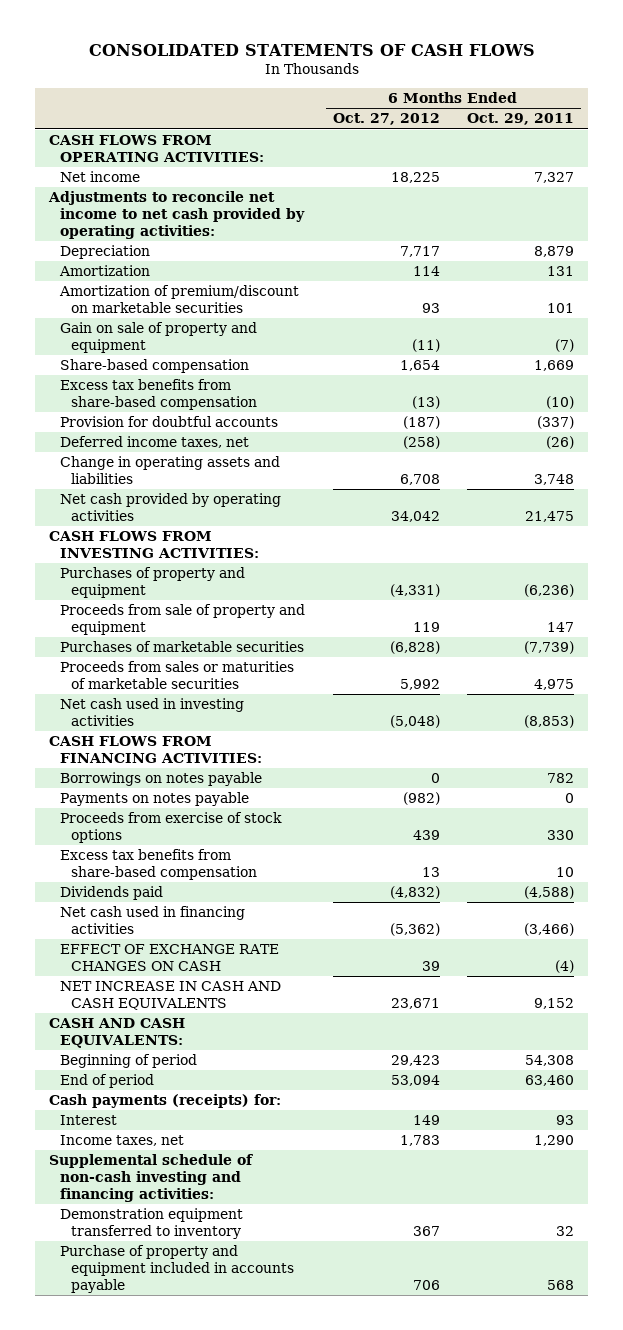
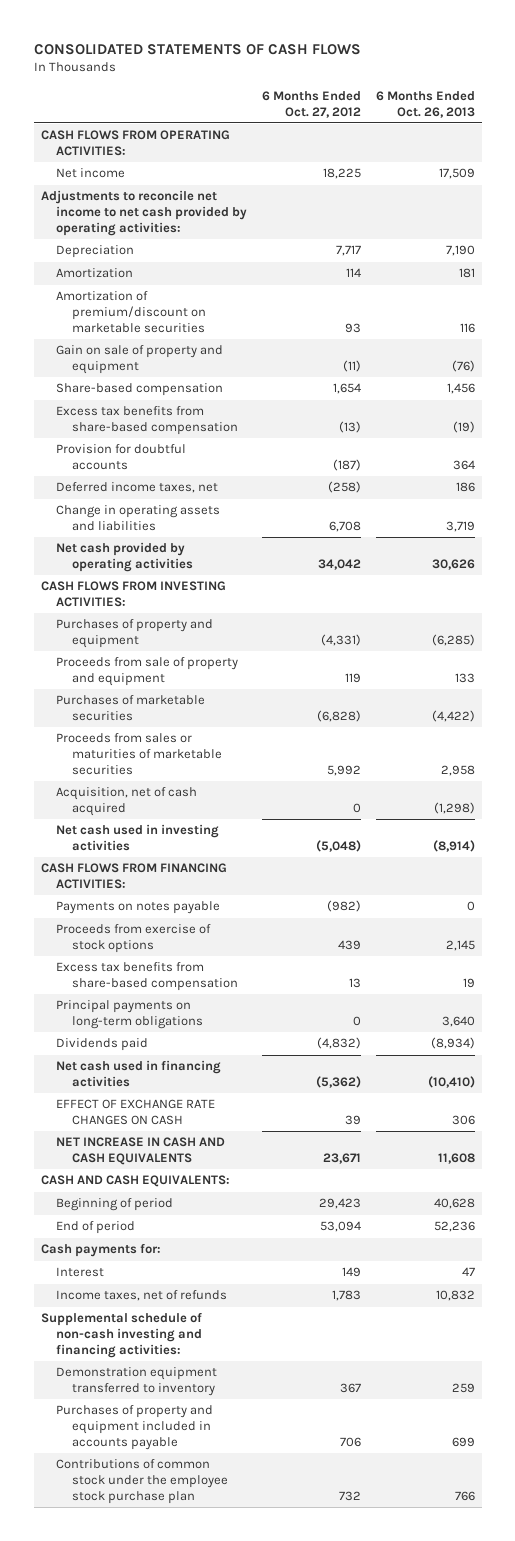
[467,113,575,126] Oct. 29, 2011 -> none
none -> [375,90,475,118] 6 Months Ended Oct. 26, 2013
none -> [56,787,198,817] Acquisition, net of cash acquired
[60,772,263,787] Borrowings on notes payable -> none
none -> [56,1000,203,1030] Principal payments on long-term obligations
[48,1094,281,1109] Cash payments (receipts) for: -> [40,1243,161,1258] Cash payments for:
[60,1135,185,1147] Income taxes, net -> [56,1290,228,1302] Income taxes, net of refunds
[60,1245,295,1293] Purchase of property and equipment included in accounts payable -> [56,1405,214,1450] Purchases of property and equipment included in accounts payable
none -> [56,1459,228,1504] Contributions of common stock under the employee stock purchase plan

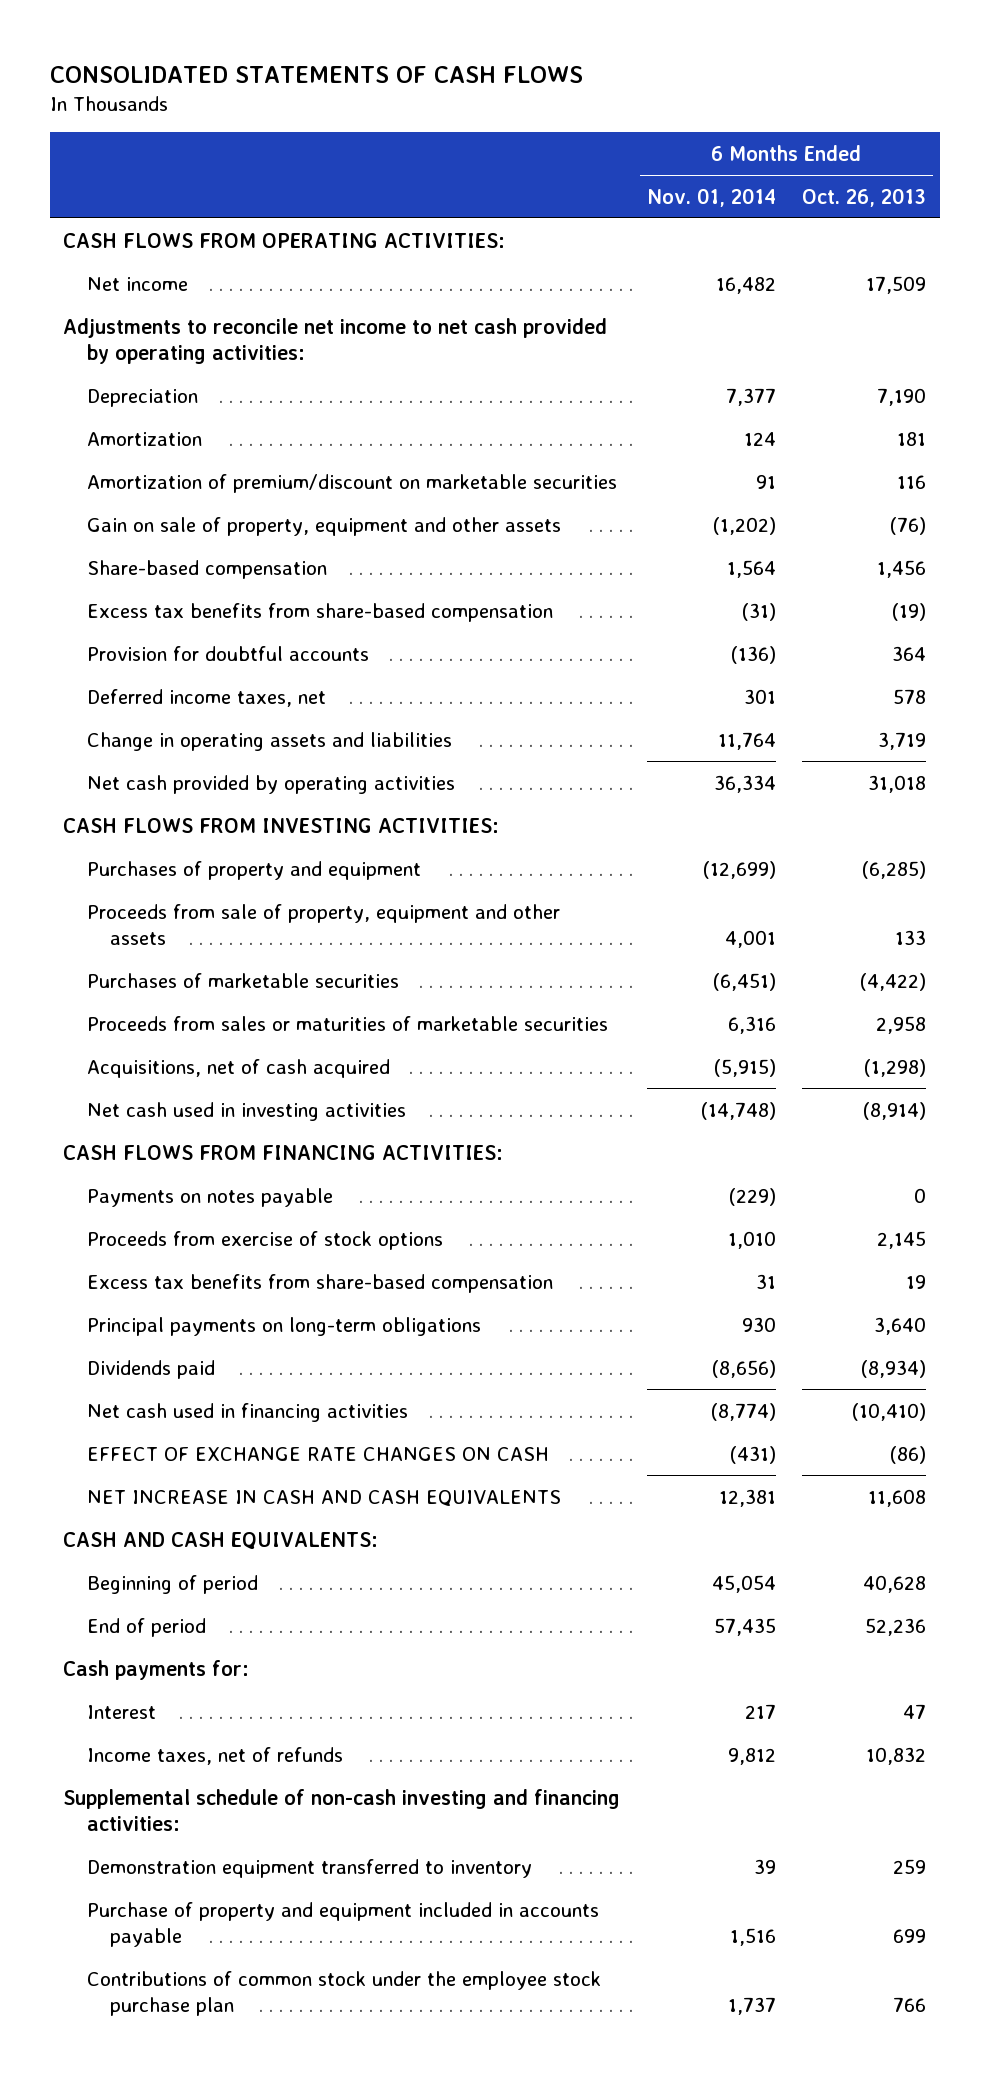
[261,90,361,118] 6 Months Ended Oct. 27, 2012 -> none
none -> [646,187,776,207] Nov. 01, 2014
[56,345,224,375] Gain on sale of property and equipment -> [86,516,561,536] Gain on sale of property, equipment and other assets
[455,482,475,493] 186 -> [893,688,927,704] 578
[431,559,475,571] 30,626 -> [868,774,927,793] 31,018
[56,657,239,687] Proceeds from sale of property and equipment -> [86,903,560,946] Proceeds from sale of property, equipment and other assets
[56,787,198,817] Acquisition, net of cash acquired -> [86,1058,390,1078] Acquisitions, net of cash acquired
[451,1115,475,1126] 306 -> [890,1445,927,1464] (86)
[56,1405,214,1450] Purchases of property and equipment included in accounts payable -> [86,1901,599,1948] Purchase of property and equipment included in accounts payable

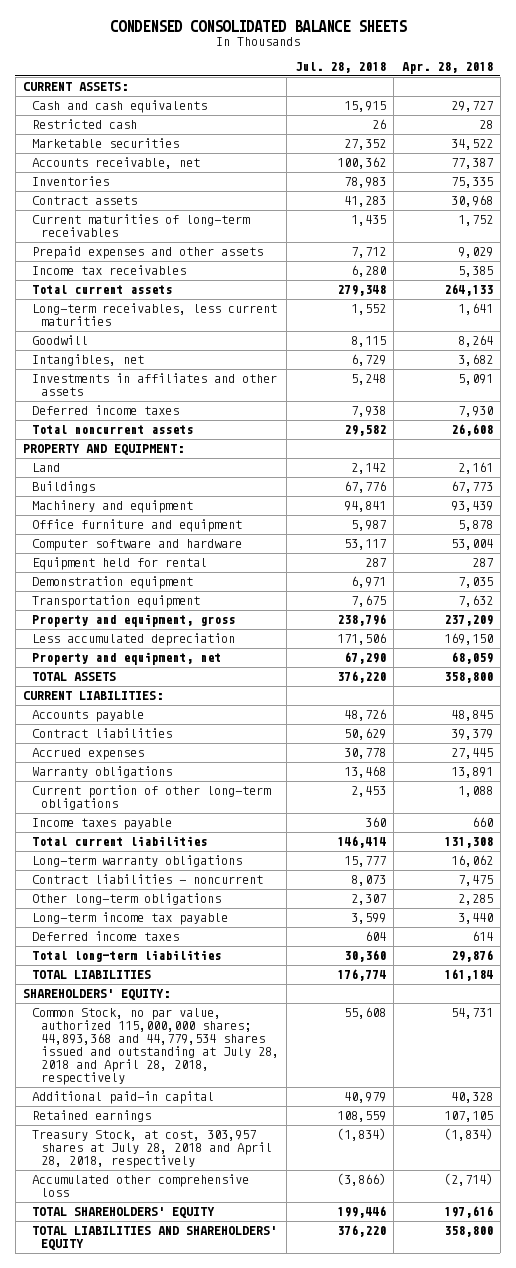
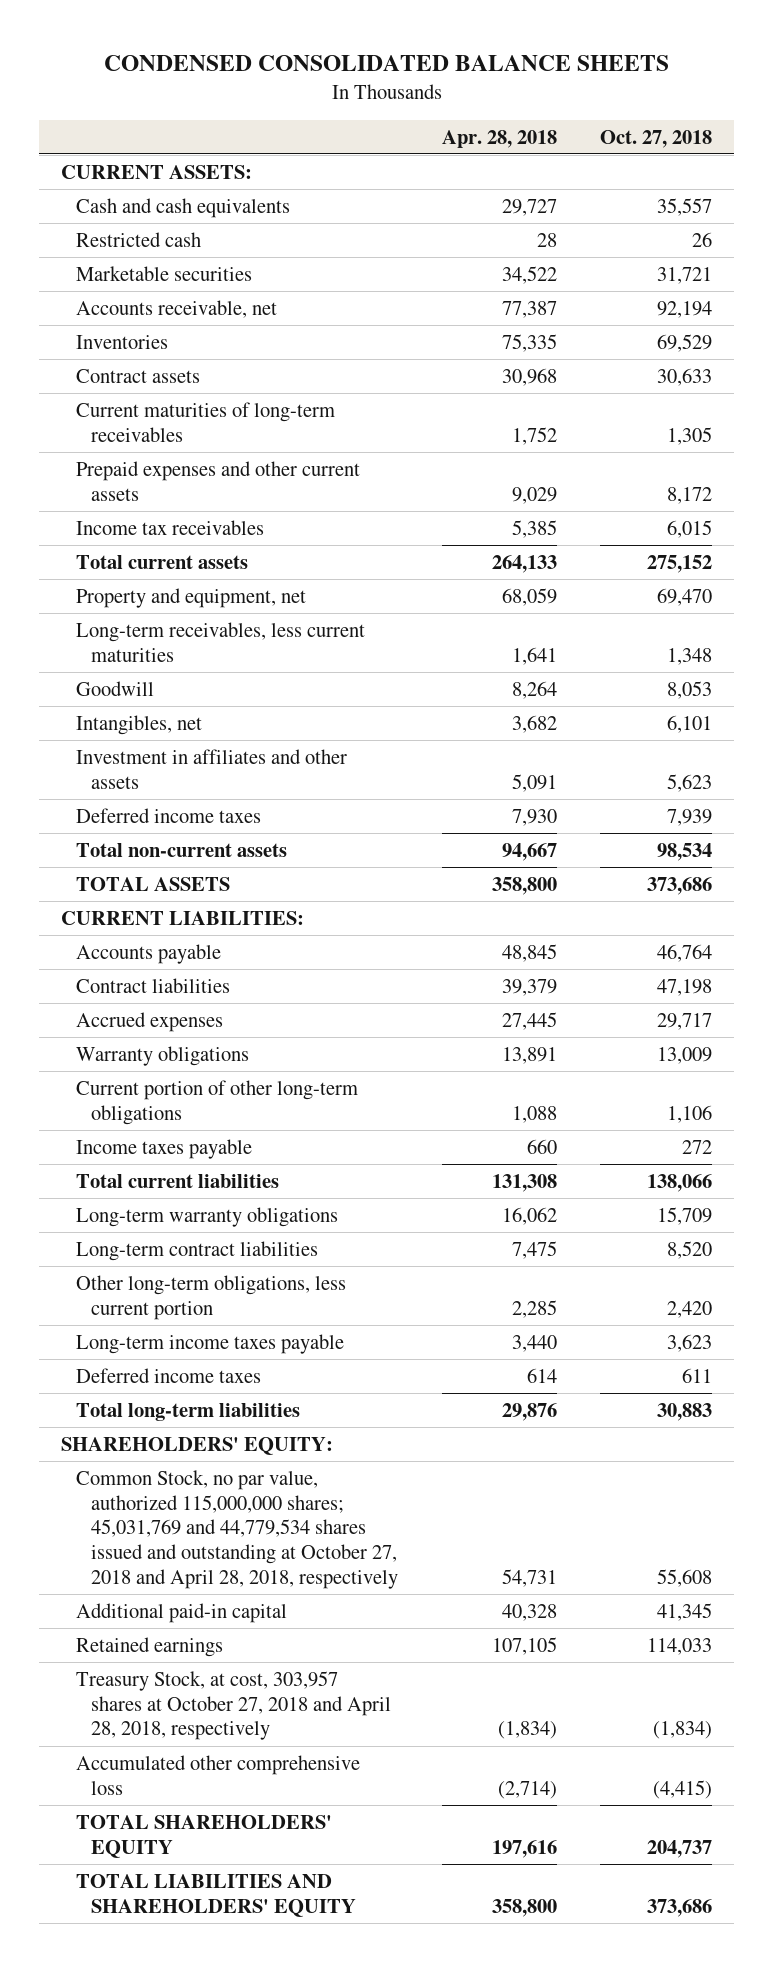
[294,62,386,74] Jul. 28, 2018 -> none
none -> [600,129,713,148] Oct. 27, 2018
[32,246,264,260] Prepaid expenses and other assets -> [76,460,361,501] Prepaid expenses and other current assets
[32,652,222,666] Property and equipment, net -> [76,587,307,608] Property and equipment, net
[32,373,278,397] Investments in affiliates and other assets -> [76,748,348,789] Investment in affiliates and other assets
[32,425,194,435] Total noncurrent assets -> none
[23,444,185,456] PROPERTY AND EQUIPMENT: -> none
[32,463,61,473] Land -> none
[32,481,96,494] Buildings -> none
[32,500,194,514] Machinery and equipment -> none
[32,519,243,533] Office furniture and equipment -> none
[32,539,243,552] Computer software and hardware -> none
[32,557,208,571] Equipment held for rental -> none
[32,576,194,590] Demonstration equipment -> none
[32,595,201,609] Transportation equipment -> none
[32,614,236,628] Property and equipment, gross -> none
[32,633,236,647] Less accumulated depreciation -> none
none -> [76,842,288,857] Total non-current assets
[32,874,264,885] Contract liabilities - noncurrent -> [76,1240,319,1261] Long-term contract liabilities
[32,893,222,906] Other long-term obligations -> [76,1274,347,1320] Other long-term obligations, less current portion
[32,912,229,926] Long-term income tax payable -> [76,1333,345,1354] Long-term income taxes payable
[32,970,152,980] TOTAL LIABILITIES -> none
[32,1008,279,1086] Common Stock, no par value, authorized 115,000,000 shares; 44,893,368 and 44,779,534 shares issued and outstanding at July 28, 2018 and April 28, 2018, respectively -> [76,1469,399,1589] Common Stock, no par value, authorized 115,000,000 shares; 45,031,769 and 44,779,534 shares issued and outstanding at October 27, 2018 and April 28, 2018, respectively
[32,1130,272,1169] Treasury Stock, at cost, 303,957 shares at July 28, 2018 and April 28, 2018, respectively -> [76,1670,392,1741] Treasury Stock, at cost, 303,957 shares at October 27, 2018 and April 28, 2018, respectively

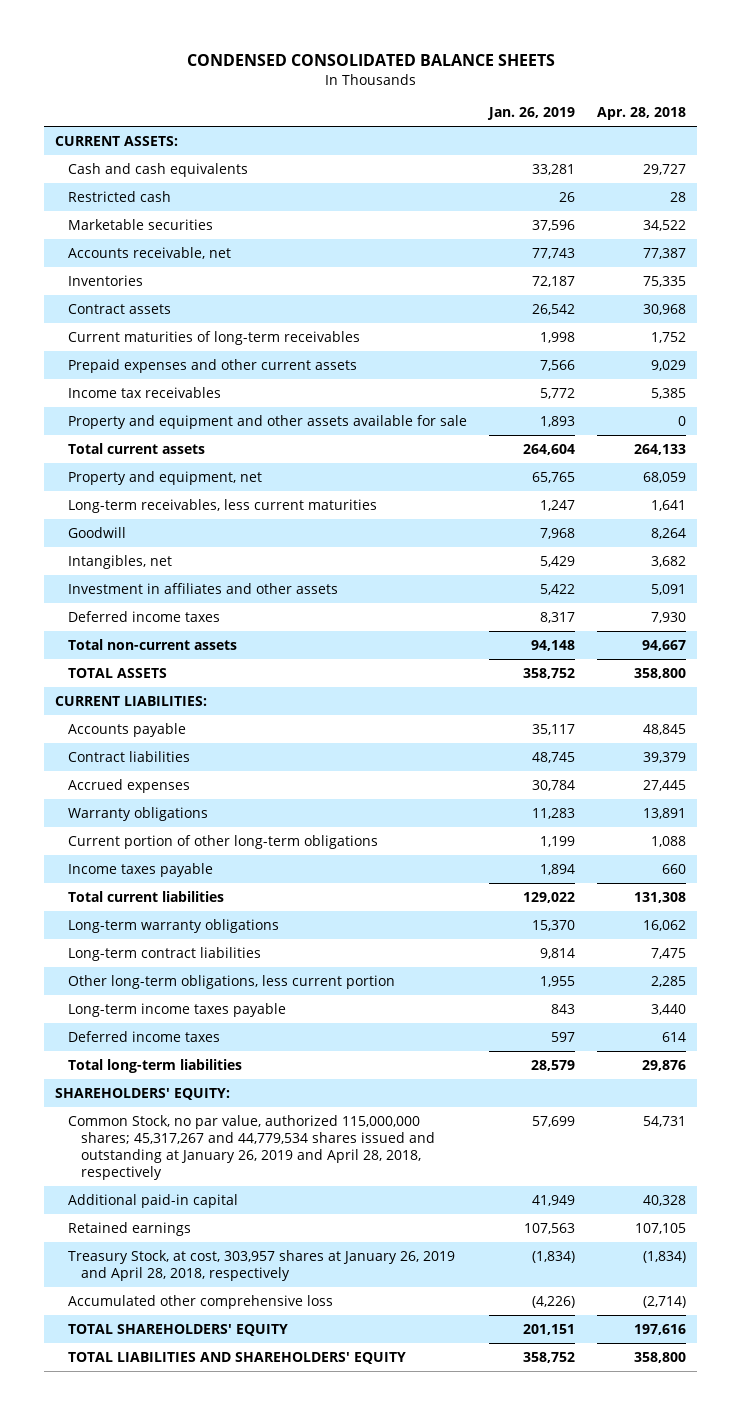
[600,129,713,148] Oct. 27, 2018 -> none
none -> [487,107,576,121] Jan. 26, 2019
none -> [68,414,468,429] Property and equipment and other assets available for sale
[76,1469,399,1589] Common Stock, no par value, authorized 115,000,000 shares; 45,031,769 and 44,779,534 shares issued and outstanding at October 27, 2018 and April 28, 2018, respectively -> [68,1114,435,1181] Common Stock, no par value, authorized 115,000,000 shares; 45,317,267 and 44,779,534 shares issued and outstanding at January 26, 2019 and April 28, 2018, respectively
[76,1670,392,1741] Treasury Stock, at cost, 303,957 shares at October 27, 2018 and April 28, 2018, respectively -> [68,1249,456,1281] Treasury Stock, at cost, 303,957 shares at January 26, 2019 and April 28, 2018, respectively

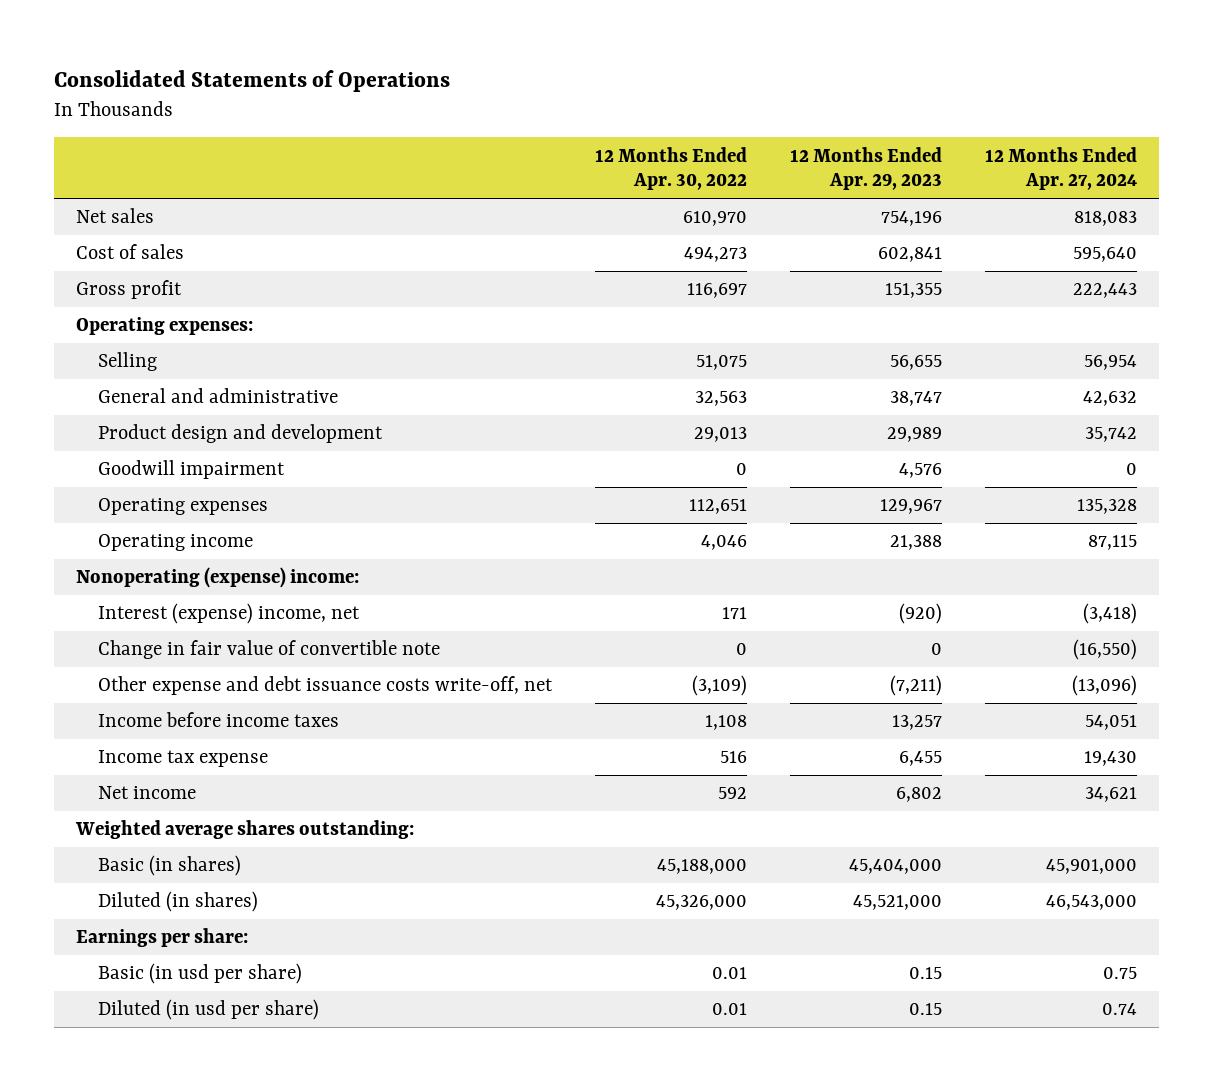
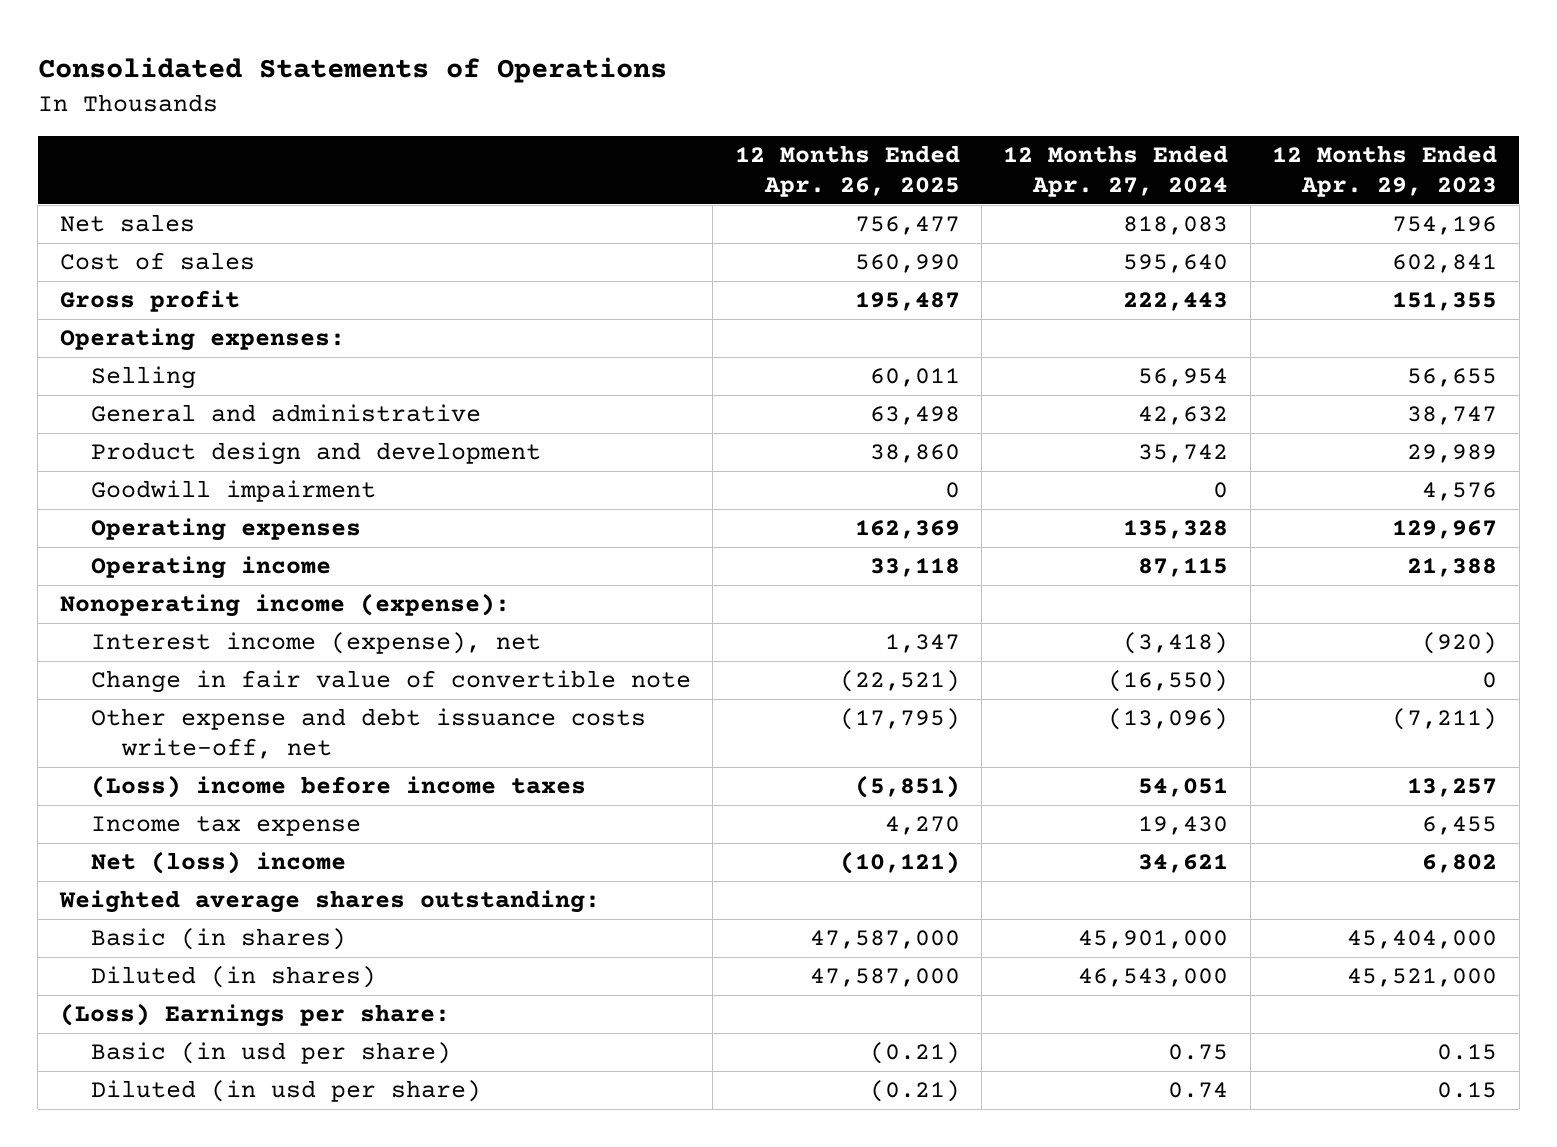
[595,146,748,191] 12 Months Ended Apr. 30, 2022 -> none
none -> [734,144,960,198] 12 Months Ended Apr. 26, 2025
[75,567,359,589] Nonoperating (expense) income: -> [59,593,510,618] Nonoperating income (expense):
[98,603,361,625] Interest (expense) income, net -> [90,632,541,655] Interest income (expense), net
[98,712,340,728] Income before income taxes -> [90,775,586,799] (Loss) income before income taxes
[98,786,197,800] Net income -> [90,851,346,875] Net (loss) income
[75,928,248,948] Earnings per share: -> [59,1003,450,1028] (Loss) Earnings per share:

